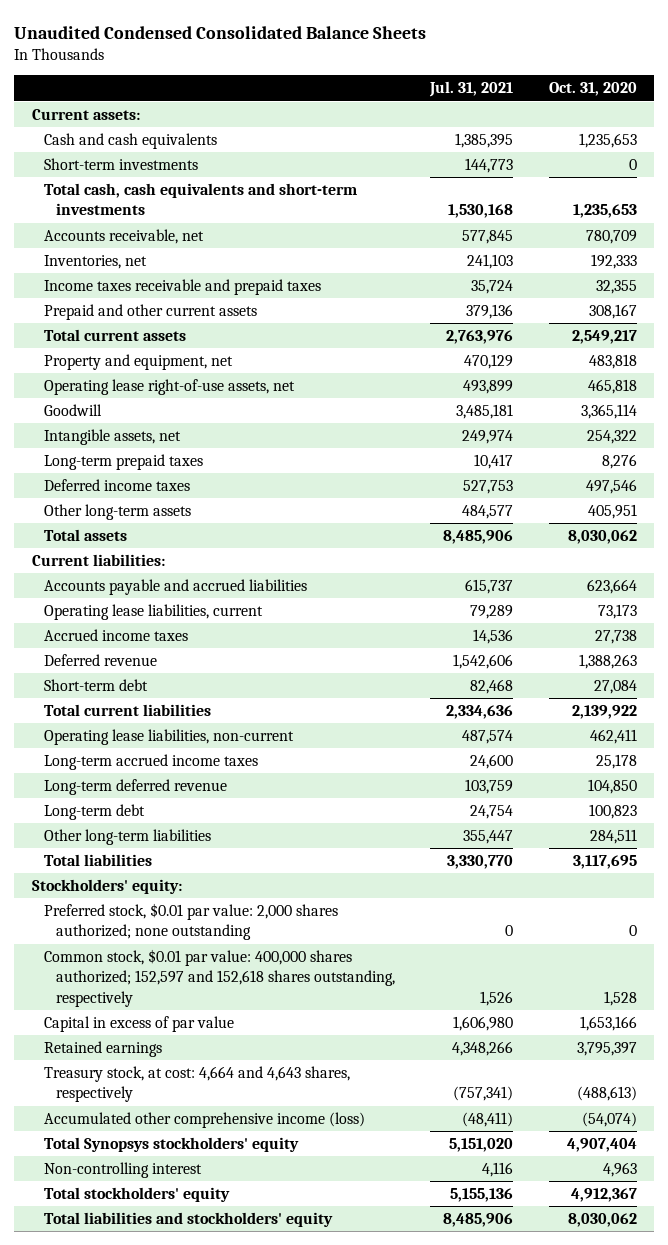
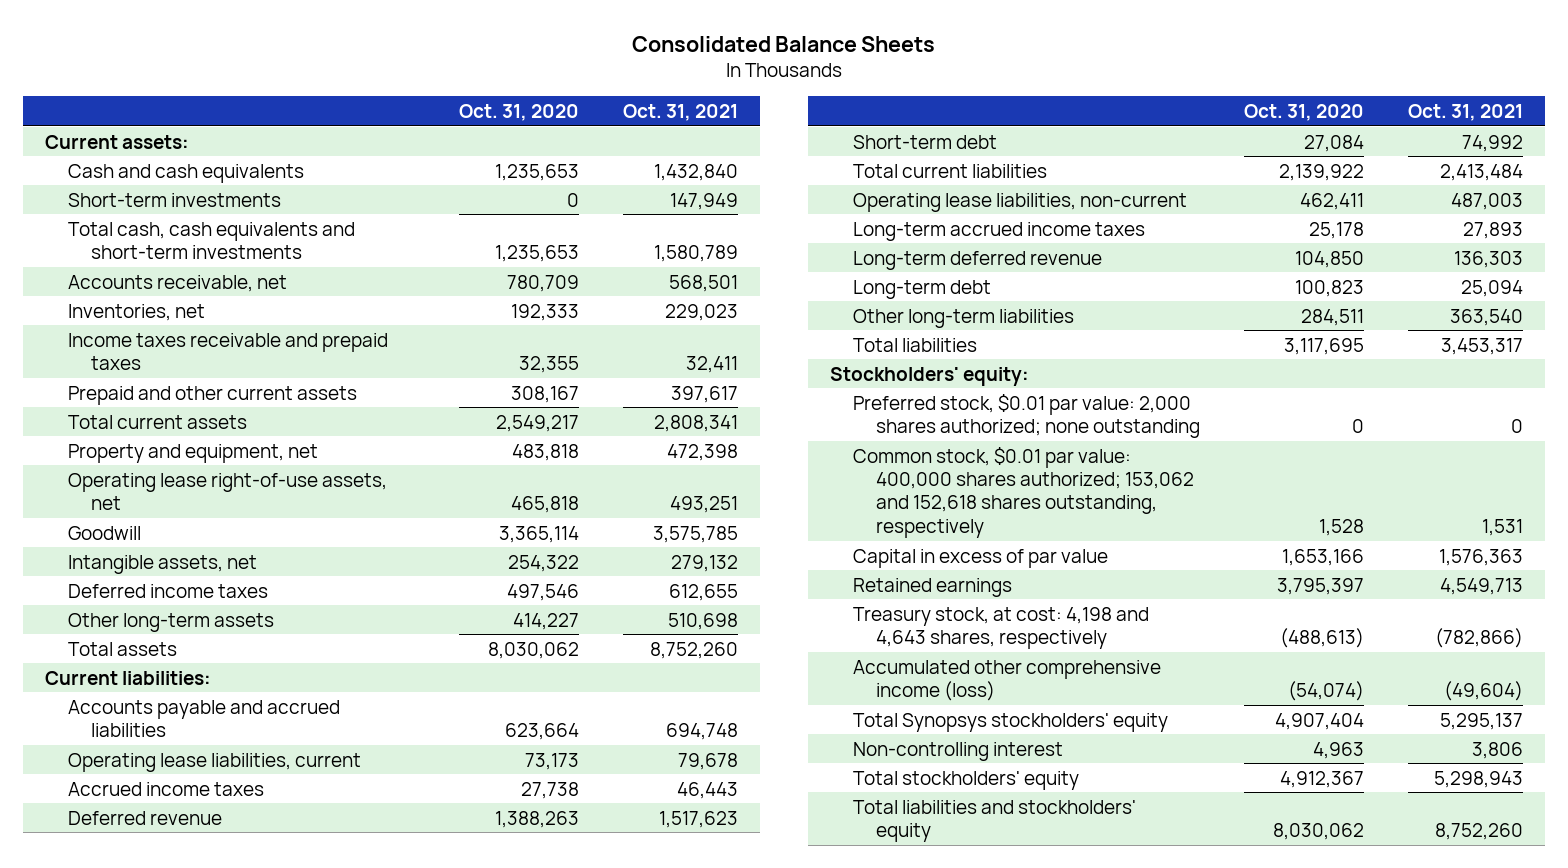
[14,25,427,39] Unaudited Condensed Consolidated Balance Sheets -> [631,35,935,52] Consolidated Balance Sheets
[429,81,514,98] Jul. 31, 2021 -> none
none -> [623,104,739,122] Oct. 31, 2021
[44,454,204,471] Long-term prepaid taxes -> none
[587,504,637,520] 405,951 -> [513,612,580,630] 414,227
[44,949,396,1007] Common stock, $0.01 par value: 400,000 shares authorized; 152,597 and 152,618 shares outstanding, respectively -> [853,446,1195,538] Common stock, $0.01 par value: 400,000 shares authorized; 153,062 and 152,618 shares outstanding, respectively
[44,1066,351,1103] Treasury stock, at cost: 4,664 and 4,643 shares, respectively -> [853,606,1150,650] Treasury stock, at cost: 4,198 and 4,643 shares, respectively

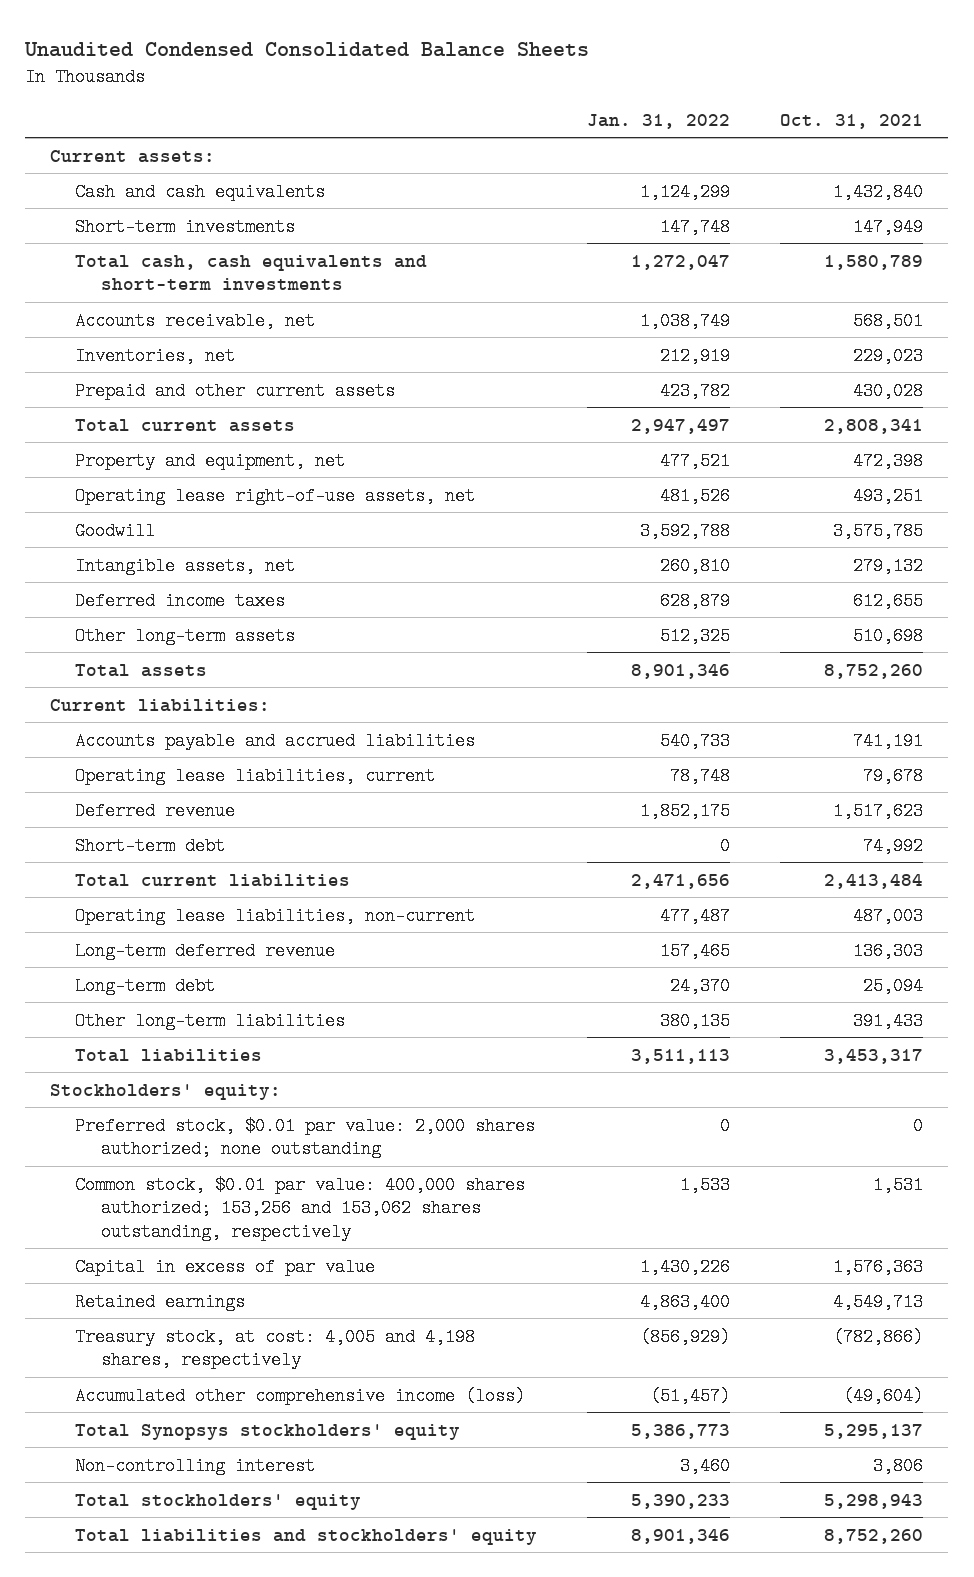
[631,35,935,52] Consolidated Balance Sheets -> [24,41,590,57] Unaudited Condensed Consolidated Balance Sheets
[459,104,580,122] Oct. 31, 2020 -> none
none -> [587,113,731,129] Jan. 31, 2022
[68,332,389,371] Income taxes receivable and prepaid taxes -> none
[671,385,739,403] 397,617 -> [853,381,924,400] 430,028
[666,723,739,741] 694,748 -> [853,731,924,750] 741,191
[68,781,265,796] Accrued income taxes -> none
[853,221,1146,241] Long-term accrued income taxes -> none
[1450,308,1524,326] 363,540 -> [853,1011,924,1030] 391,433
[853,446,1195,538] Common stock, $0.01 par value: 400,000 shares authorized; 153,062 and 152,618 shares outstanding, respectively -> [75,1175,526,1241] Common stock, $0.01 par value: 400,000 shares authorized; 153,256 and 153,062 shares outstanding, respectively
[853,606,1150,650] Treasury stock, at cost: 4,198 and 4,643 shares, respectively -> [75,1327,476,1370] Treasury stock, at cost: 4,005 and 4,198 shares, respectively

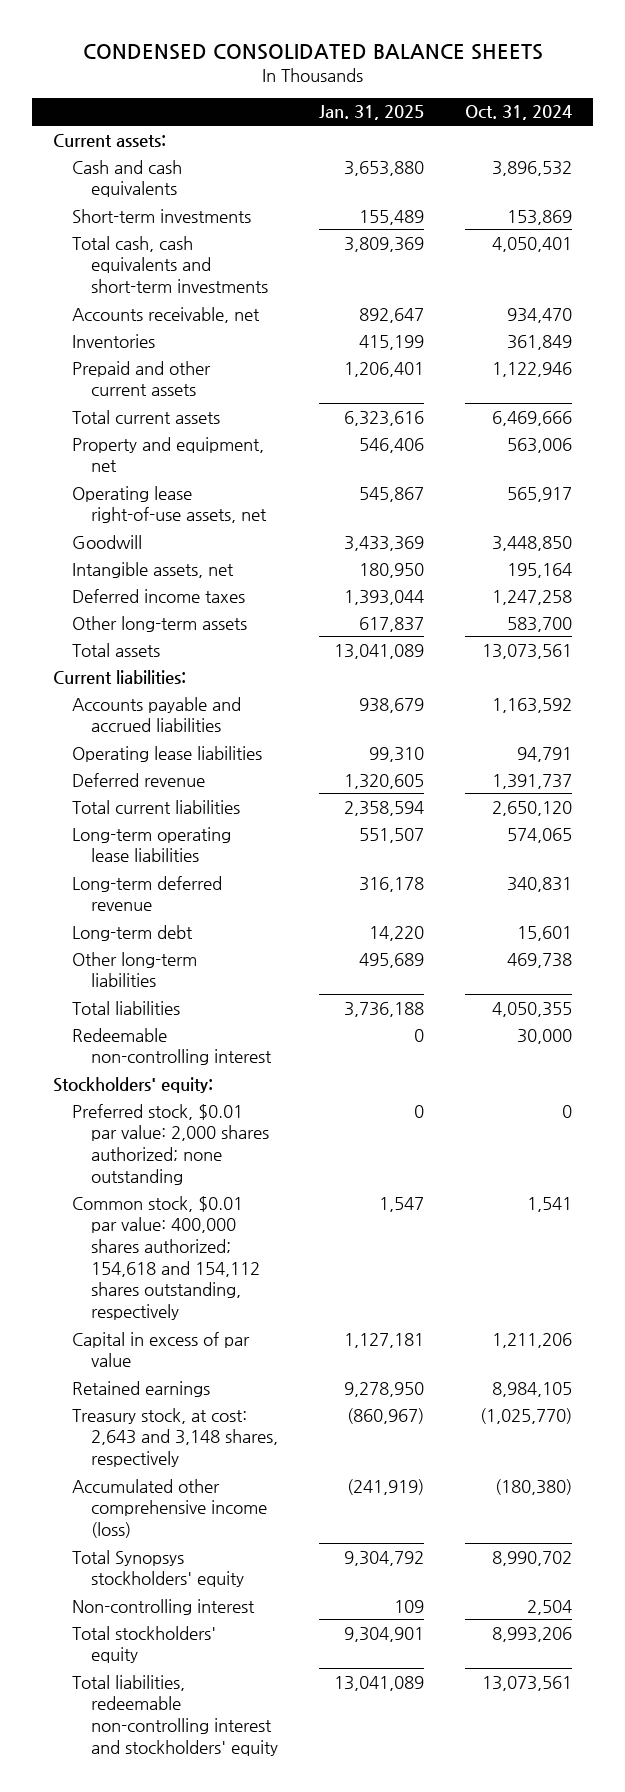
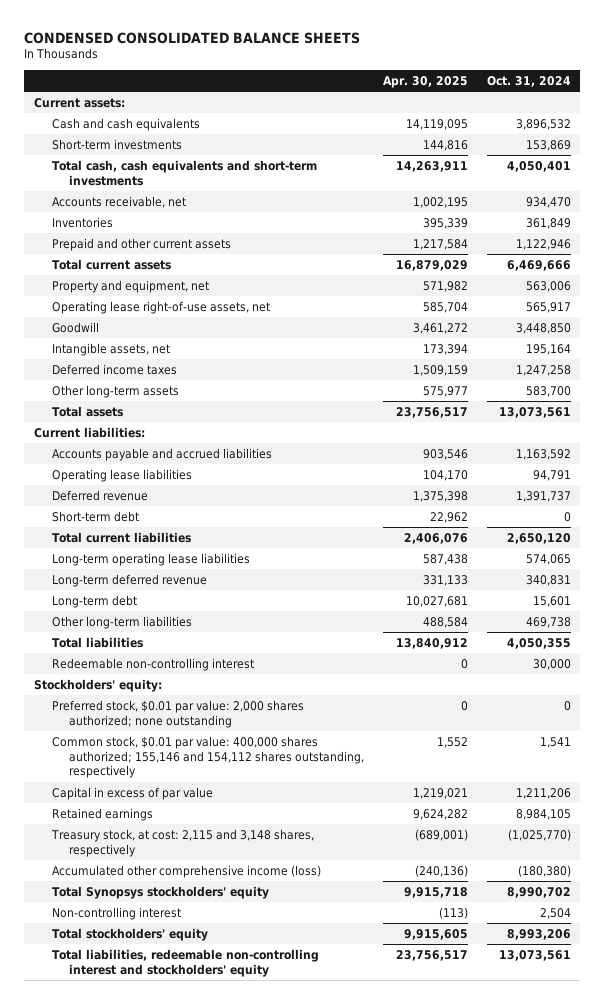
[319,105,425,121] Jan. 31, 2025 -> none
none -> [382,76,468,89] Apr. 30, 2025
none -> [51,510,139,522] Short-term debt
[72,1195,261,1320] Common stock, $0.01 par value: 400,000 shares authorized; 154,618 and 154,112 shares outstanding, respectively -> [51,735,365,779] Common stock, $0.01 par value: 400,000 shares authorized; 155,146 and 154,112 shares outstanding, respectively
[72,1407,279,1467] Treasury stock, at cost: 2,643 and 3,148 shares, respectively -> [50,828,314,857] Treasury stock, at cost: 2,115 and 3,148 shares, respectively

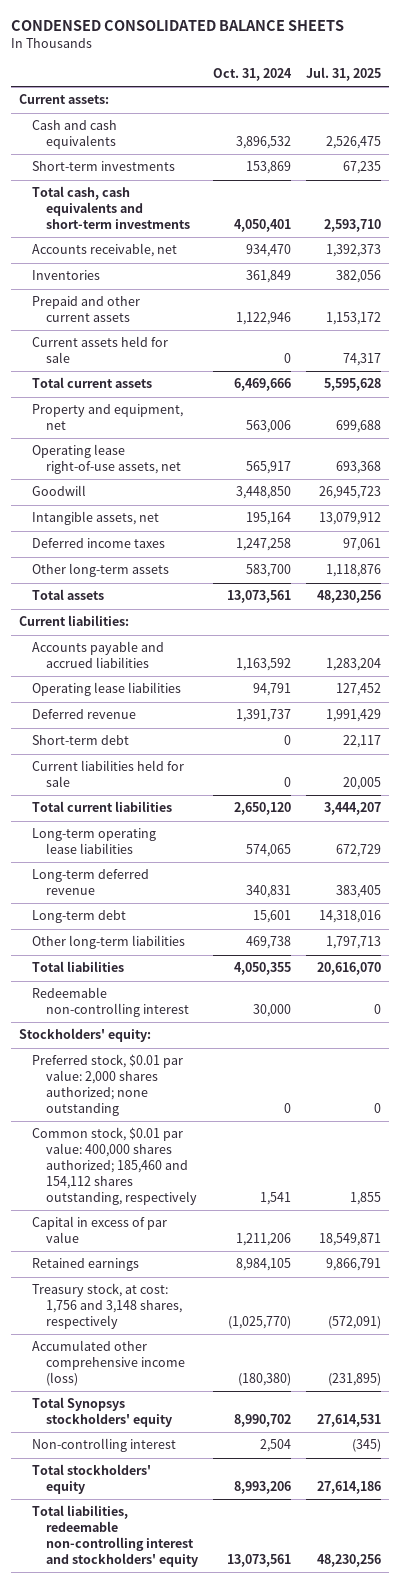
[382,76,468,89] Apr. 30, 2025 -> none
none -> [306,66,382,81] Jul. 31, 2025
none -> [32,336,169,364] Current assets held for sale
none -> [32,760,185,788] Current liabilities held for sale
[51,735,365,779] Common stock, $0.01 par value: 400,000 shares authorized; 155,146 and 154,112 shares outstanding, respectively -> [32,1127,197,1205] Common stock, $0.01 par value: 400,000 shares authorized; 185,460 and 154,112 shares outstanding, respectively
[50,828,314,857] Treasury stock, at cost: 2,115 and 3,148 shares, respectively -> [32,1283,182,1330] Treasury stock, at cost: 1,756 and 3,148 shares, respectively

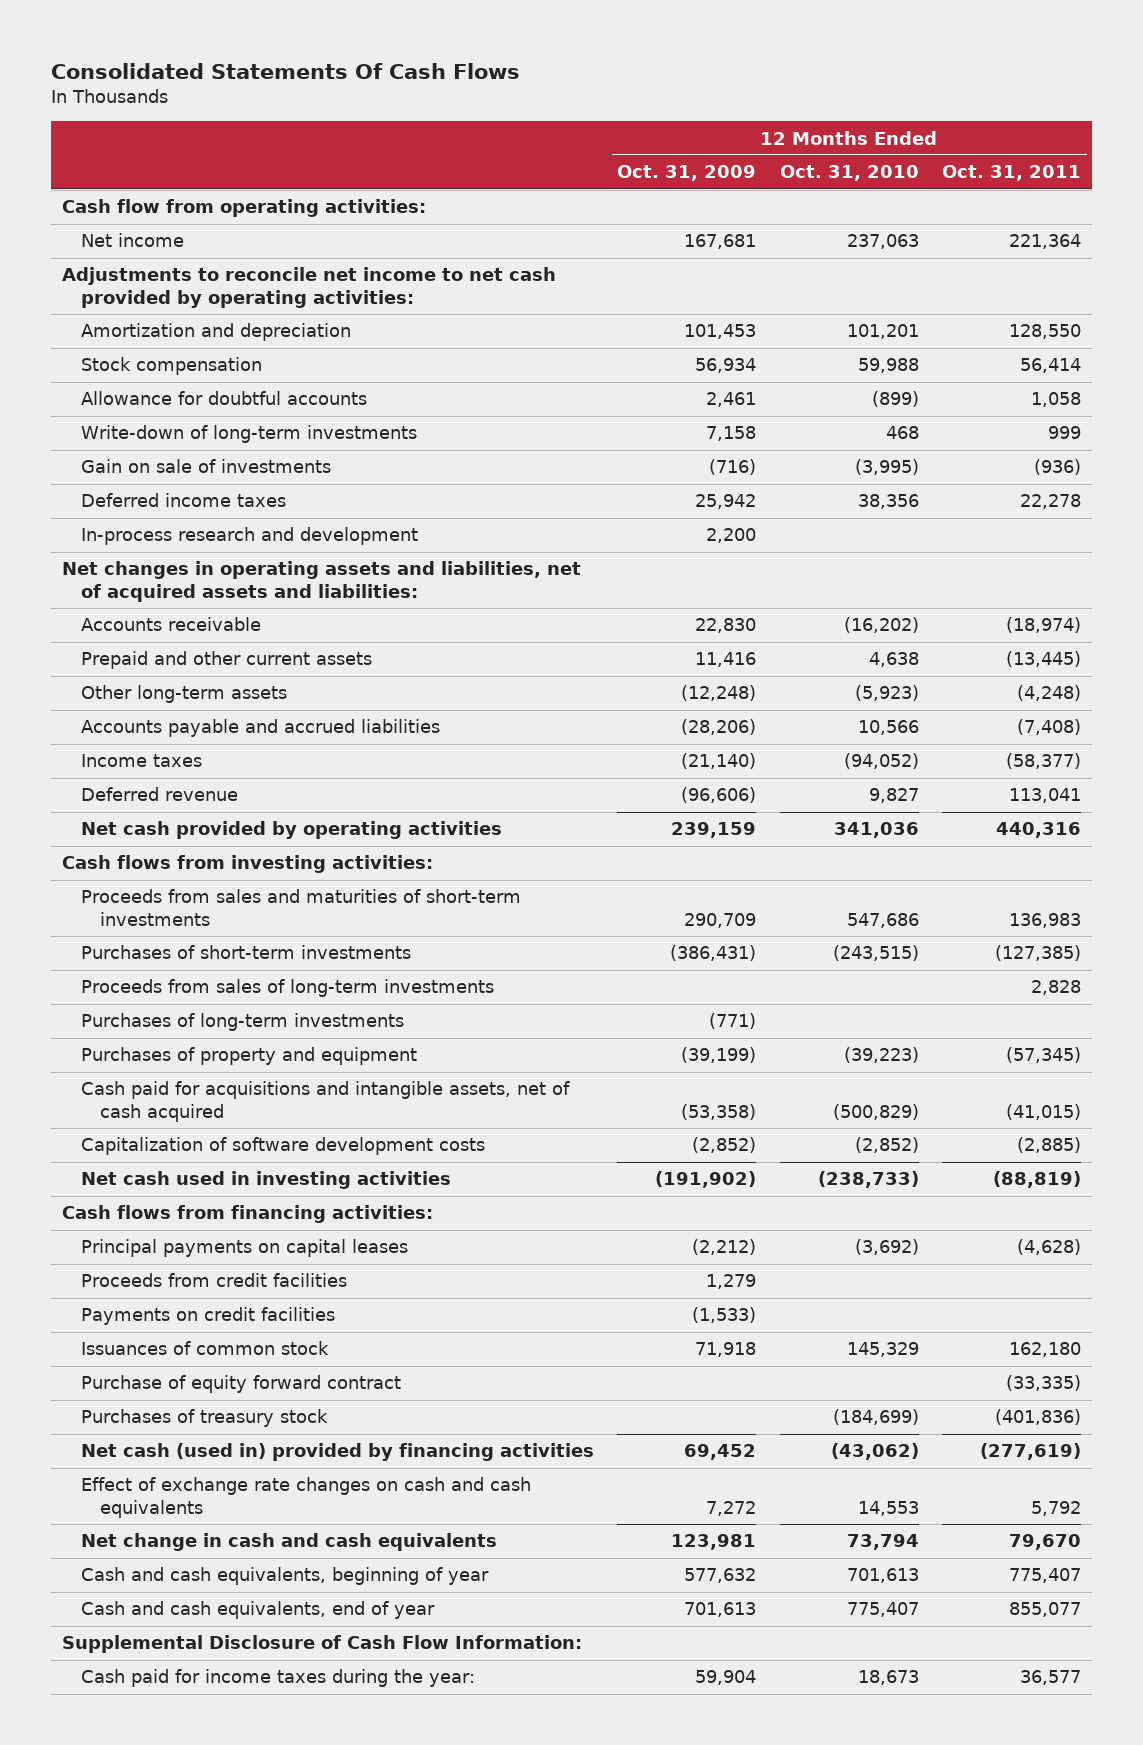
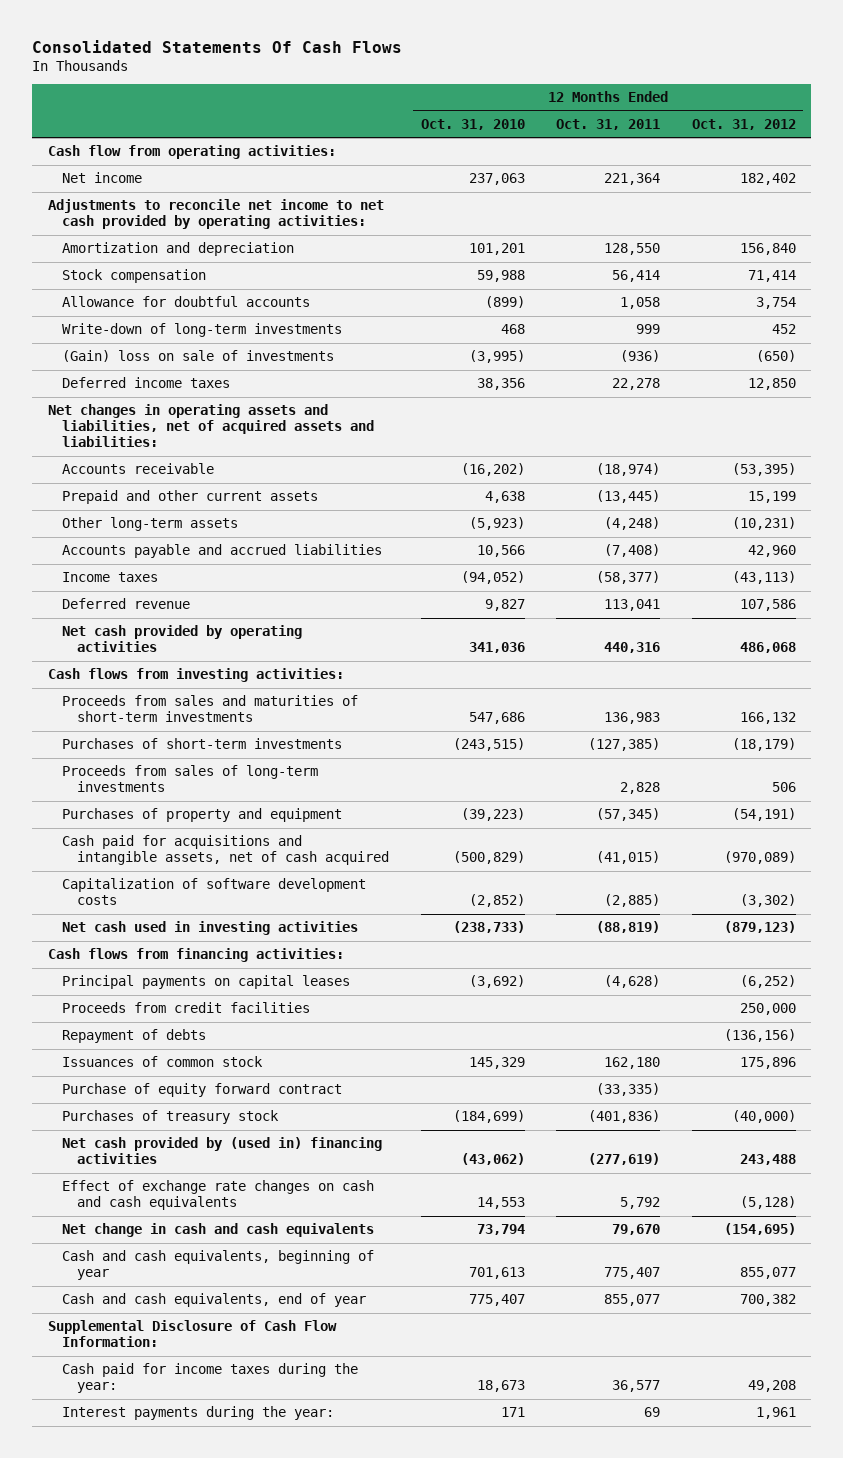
[617,165,757,182] Oct. 31, 2009 -> none
none -> [691,118,796,130] Oct. 31, 2012
[81,459,332,474] Gain on sale of investments -> [62,350,335,363] (Gain) loss on sale of investments
[81,527,419,546] In-process research and development -> none
[81,1013,405,1032] Purchases of long-term investments -> none
[81,1307,336,1326] Payments on credit facilities -> none
none -> [62,1029,207,1044] Repayment of debts
[81,1443,595,1462] Net cash (used in) provided by financing activities -> [62,1137,383,1165] Net cash provided by (used in) financing activities
none -> [62,1406,335,1421] Interest payments during the year:

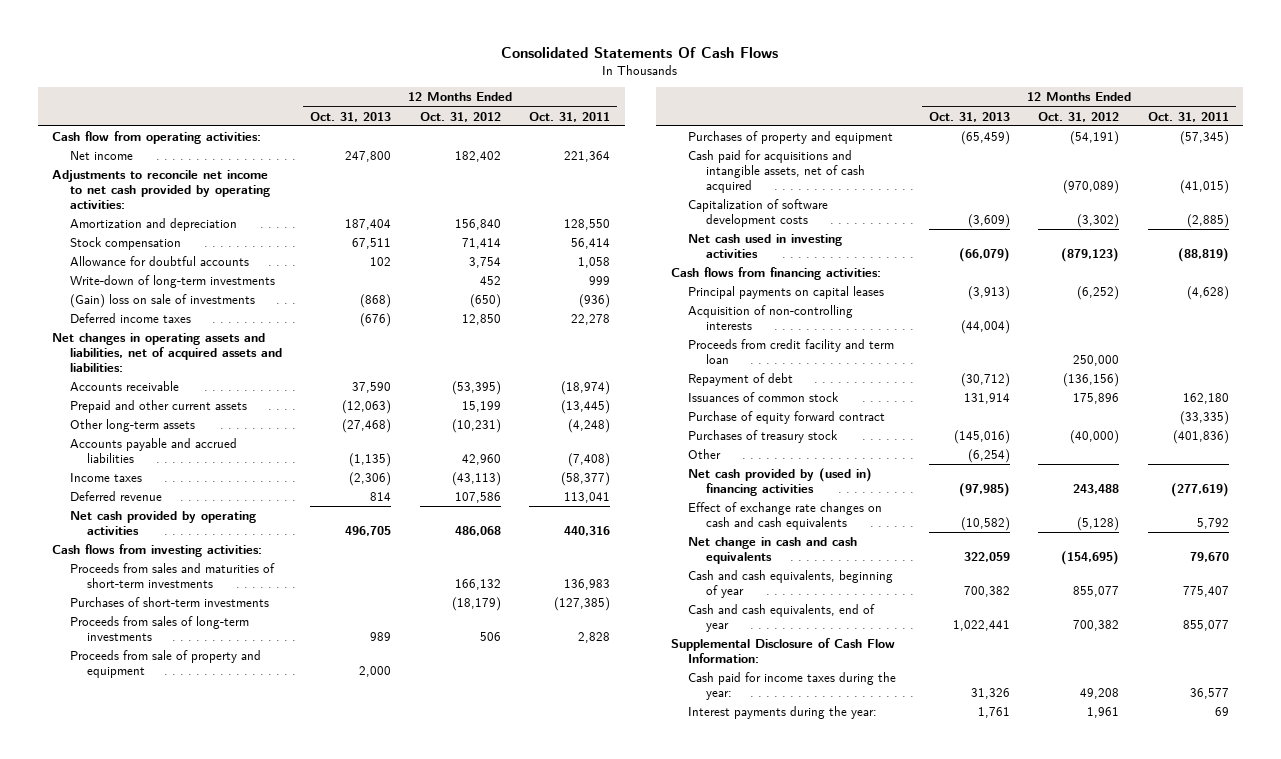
[420,118,525,130] Oct. 31, 2010 -> none
none -> [310,111,392,122] Oct. 31, 2013
none -> [69,649,261,678] Proceeds from sale of property and equipment
none -> [688,304,854,330] Acquisition of non-controlling interests
[62,1002,311,1014] Proceeds from credit facilities -> [688,338,895,364] Proceeds from credit facility and term loan
[62,1029,207,1044] Repayment of debts -> [688,372,794,386] Repayment of debt
none -> [688,448,722,459] Other

